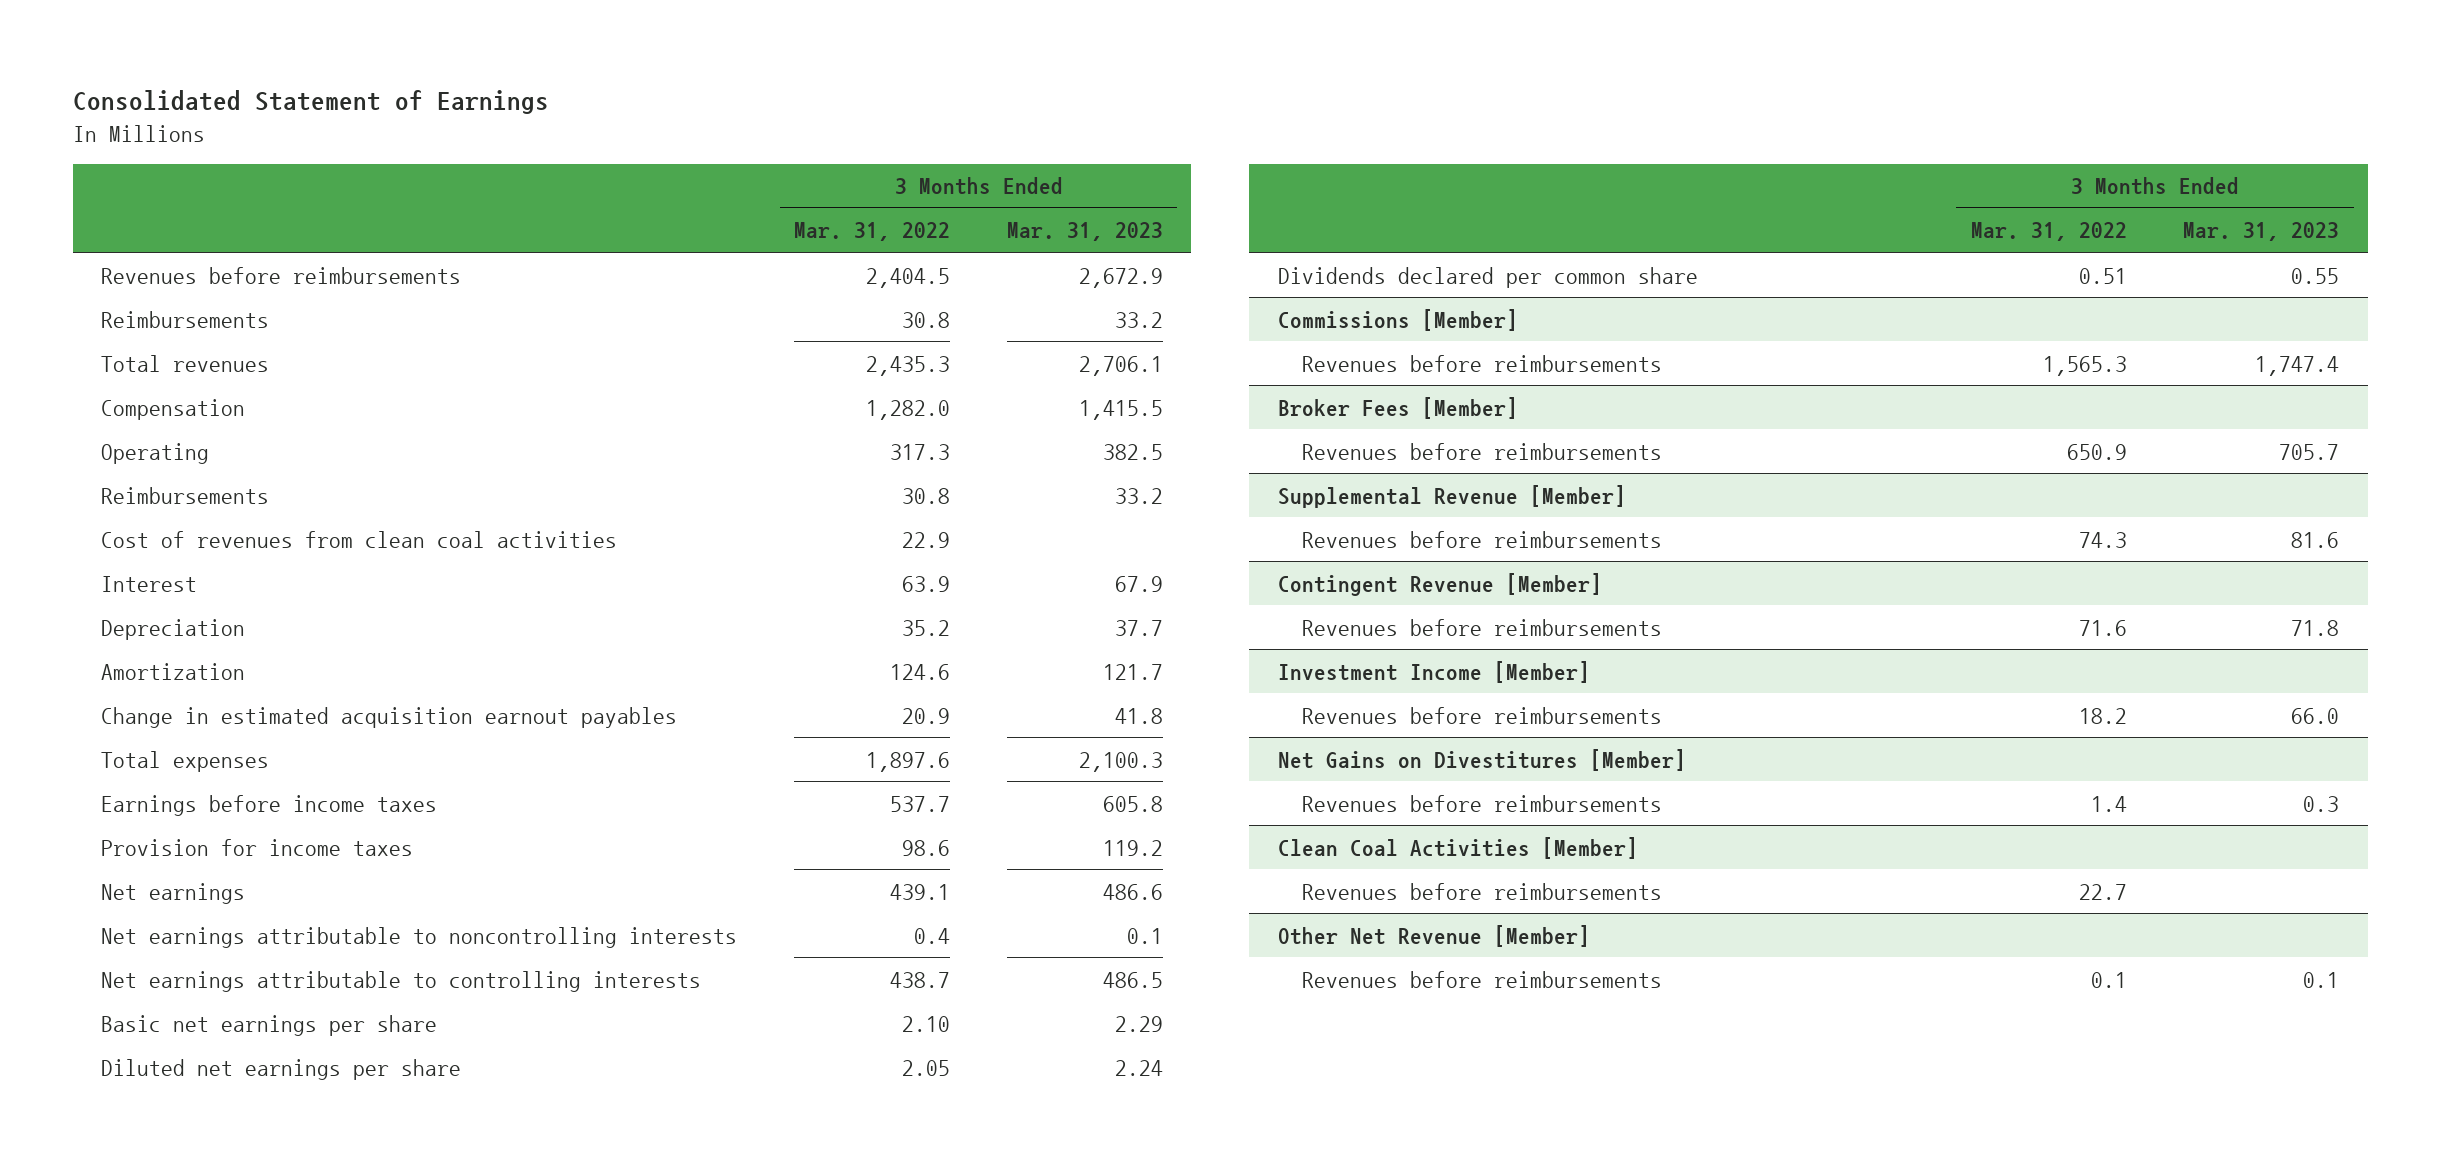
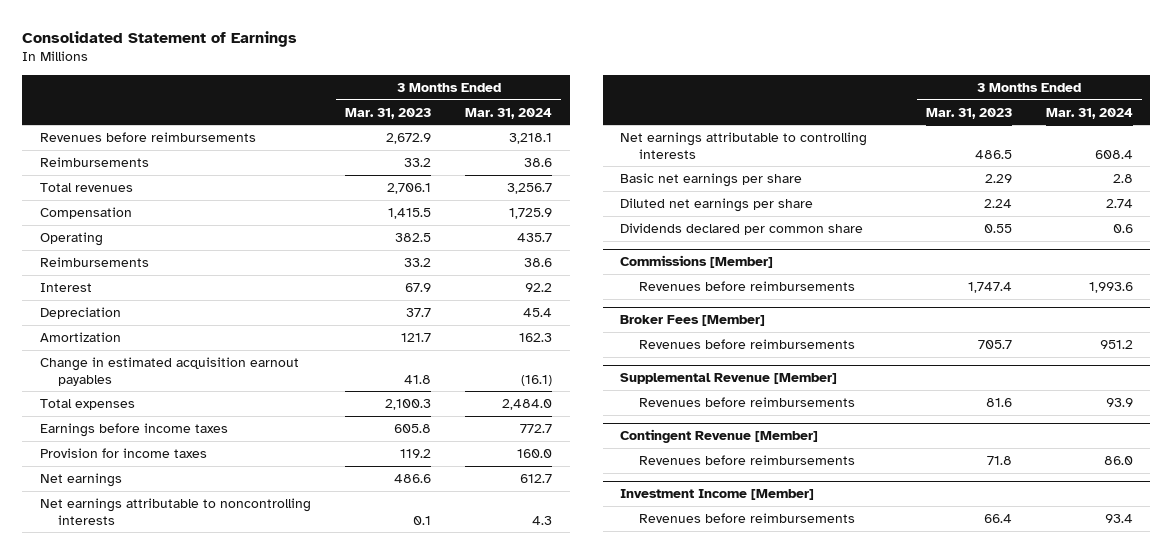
[794,222,951,242] Mar. 31, 2022 -> none
none -> [465,107,553,119] Mar. 31, 2024
[101,530,618,548] Cost of revenues from clean coal activities -> none
[1277,748,1686,771] Net Gains on Divestitures [Member] -> none
[1302,794,1663,812] Revenues before reimbursements -> none
[1277,836,1638,859] Clean Coal Activities [Member] -> none
[1302,882,1663,900] Revenues before reimbursements -> none
[1277,924,1590,947] Other Net Revenue [Member] -> none
[1302,970,1663,988] Revenues before reimbursements -> none
[2291,707,2340,724] 66.0 -> [983,513,1012,523] 66.4

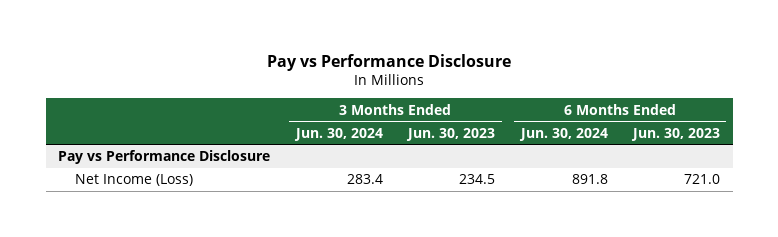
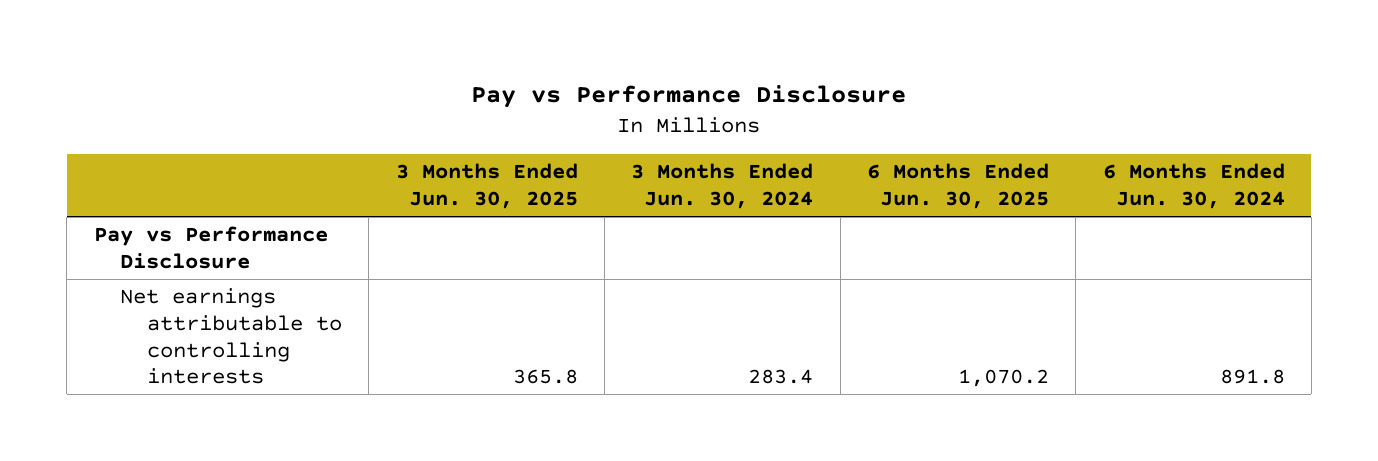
[406,127,496,141] Jun. 30, 2023 -> none
[631,127,721,141] Jun. 30, 2023 -> none
none -> [395,163,578,210] 3 Months Ended Jun. 30, 2025
none -> [866,163,1049,210] 6 Months Ended Jun. 30, 2025
[75,174,194,187] Net Income (Loss) -> [120,288,342,385] Net earnings attributable to controlling interests

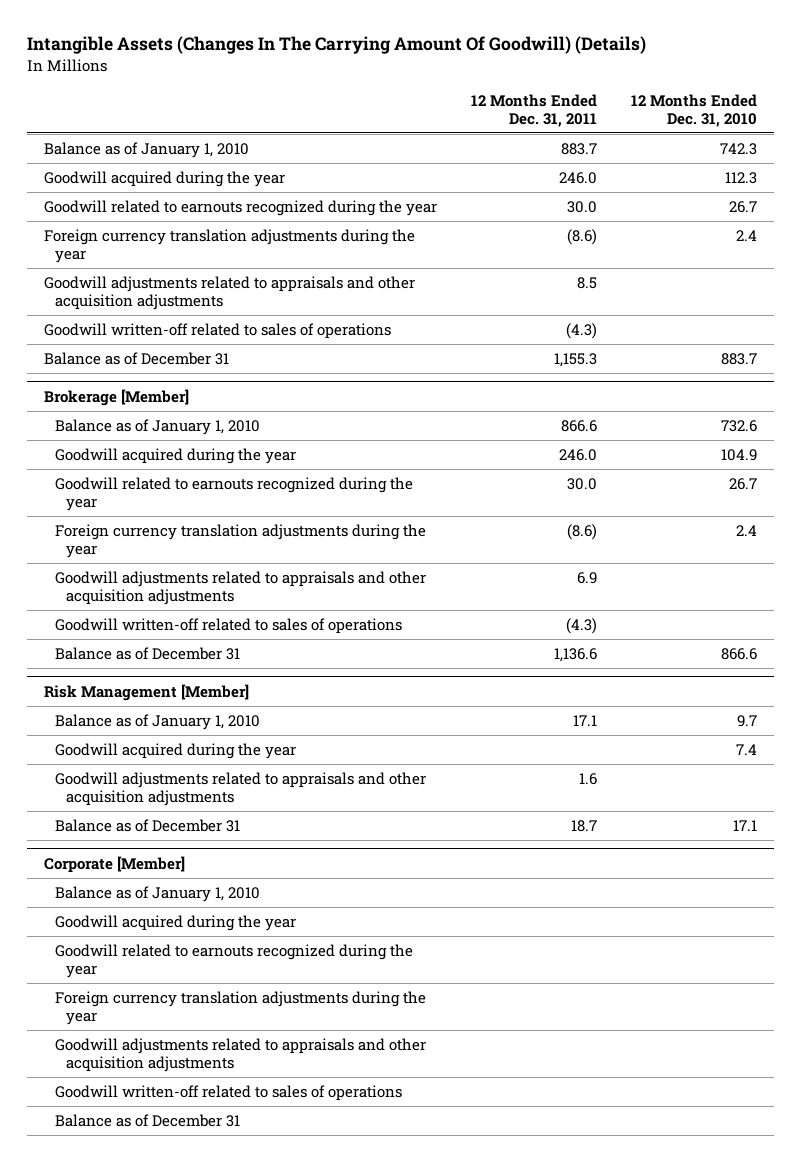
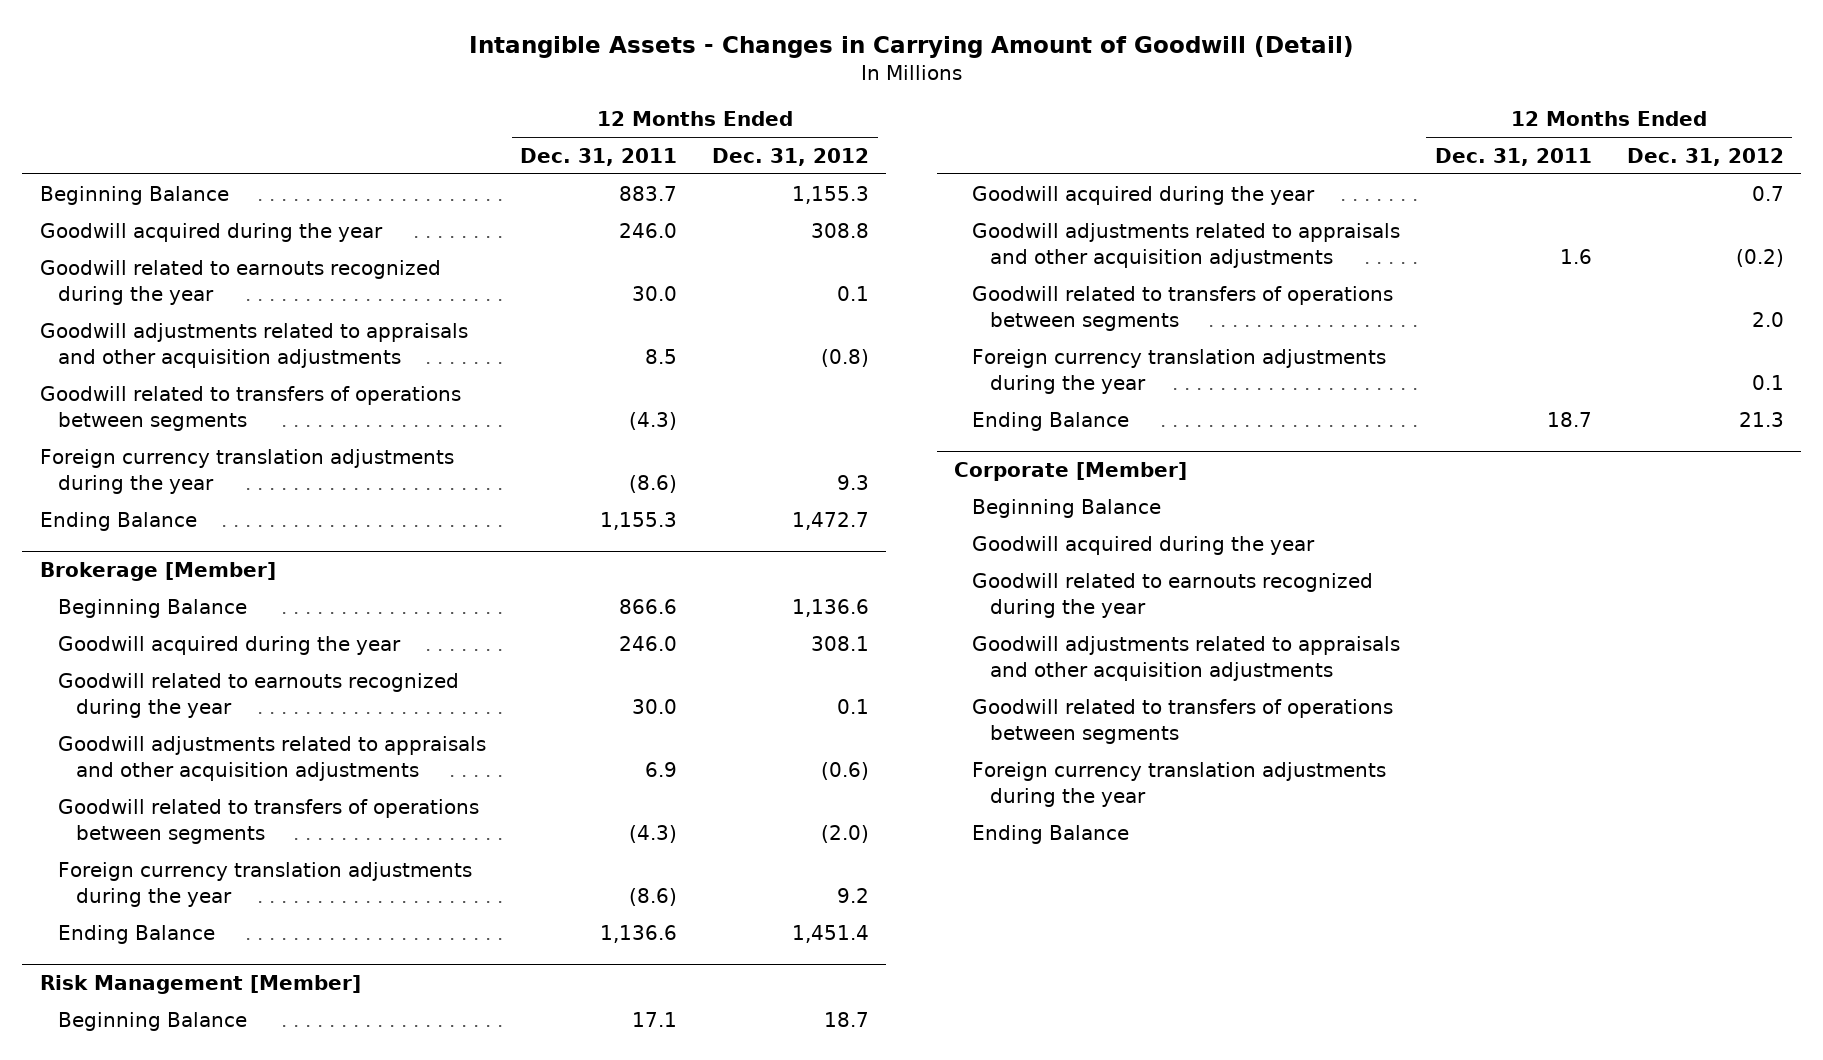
[26,36,646,55] Intangible Assets (Changes In The Carrying Amount Of Goodwill) (Details) -> [468,36,1354,59] Intangible Assets - Changes in Carrying Amount of Goodwill (Detail)
[630,93,757,127] 12 Months Ended Dec. 31, 2010 -> none
none -> [712,147,870,166] Dec. 31, 2012
[43,141,249,158] Balance as of January 1, 2010 -> [39,185,229,205] Beginning Balance
[43,322,391,339] Goodwill written-off related to sales of operations -> [39,385,461,431] Goodwill related to transfers of operations between segments
[43,228,415,263] Foreign currency translation adjustments during the year -> [39,448,454,494] Foreign currency translation adjustments during the year
[43,351,229,365] Balance as of December 31 -> [39,511,197,531] Ending Balance
[54,418,260,435] Balance as of January 1, 2010 -> [57,598,247,618] Beginning Balance
[54,617,402,634] Goodwill written-off related to sales of operations -> [57,798,479,844] Goodwill related to transfers of operations between segments
[54,523,426,558] Foreign currency translation adjustments during the year -> [57,861,472,907] Foreign currency translation adjustments during the year
[54,646,240,660] Balance as of December 31 -> [57,924,215,944] Ending Balance
[54,713,260,730] Balance as of January 1, 2010 -> [57,1011,247,1031] Beginning Balance
none -> [972,285,1394,331] Goodwill related to transfers of operations between segments
none -> [972,348,1387,394] Foreign currency translation adjustments during the year
[54,818,240,832] Balance as of December 31 -> [972,411,1130,431] Ending Balance
[54,885,260,902] Balance as of January 1, 2010 -> none
none -> [972,498,1162,518] Beginning Balance
[54,1113,240,1127] Balance as of December 31 -> none
[54,1084,402,1101] Goodwill written-off related to sales of operations -> [972,698,1394,744] Goodwill related to transfers of operations between segments
[54,990,426,1025] Foreign currency translation adjustments during the year -> [972,761,1387,807] Foreign currency translation adjustments during the year
none -> [972,824,1130,844] Ending Balance

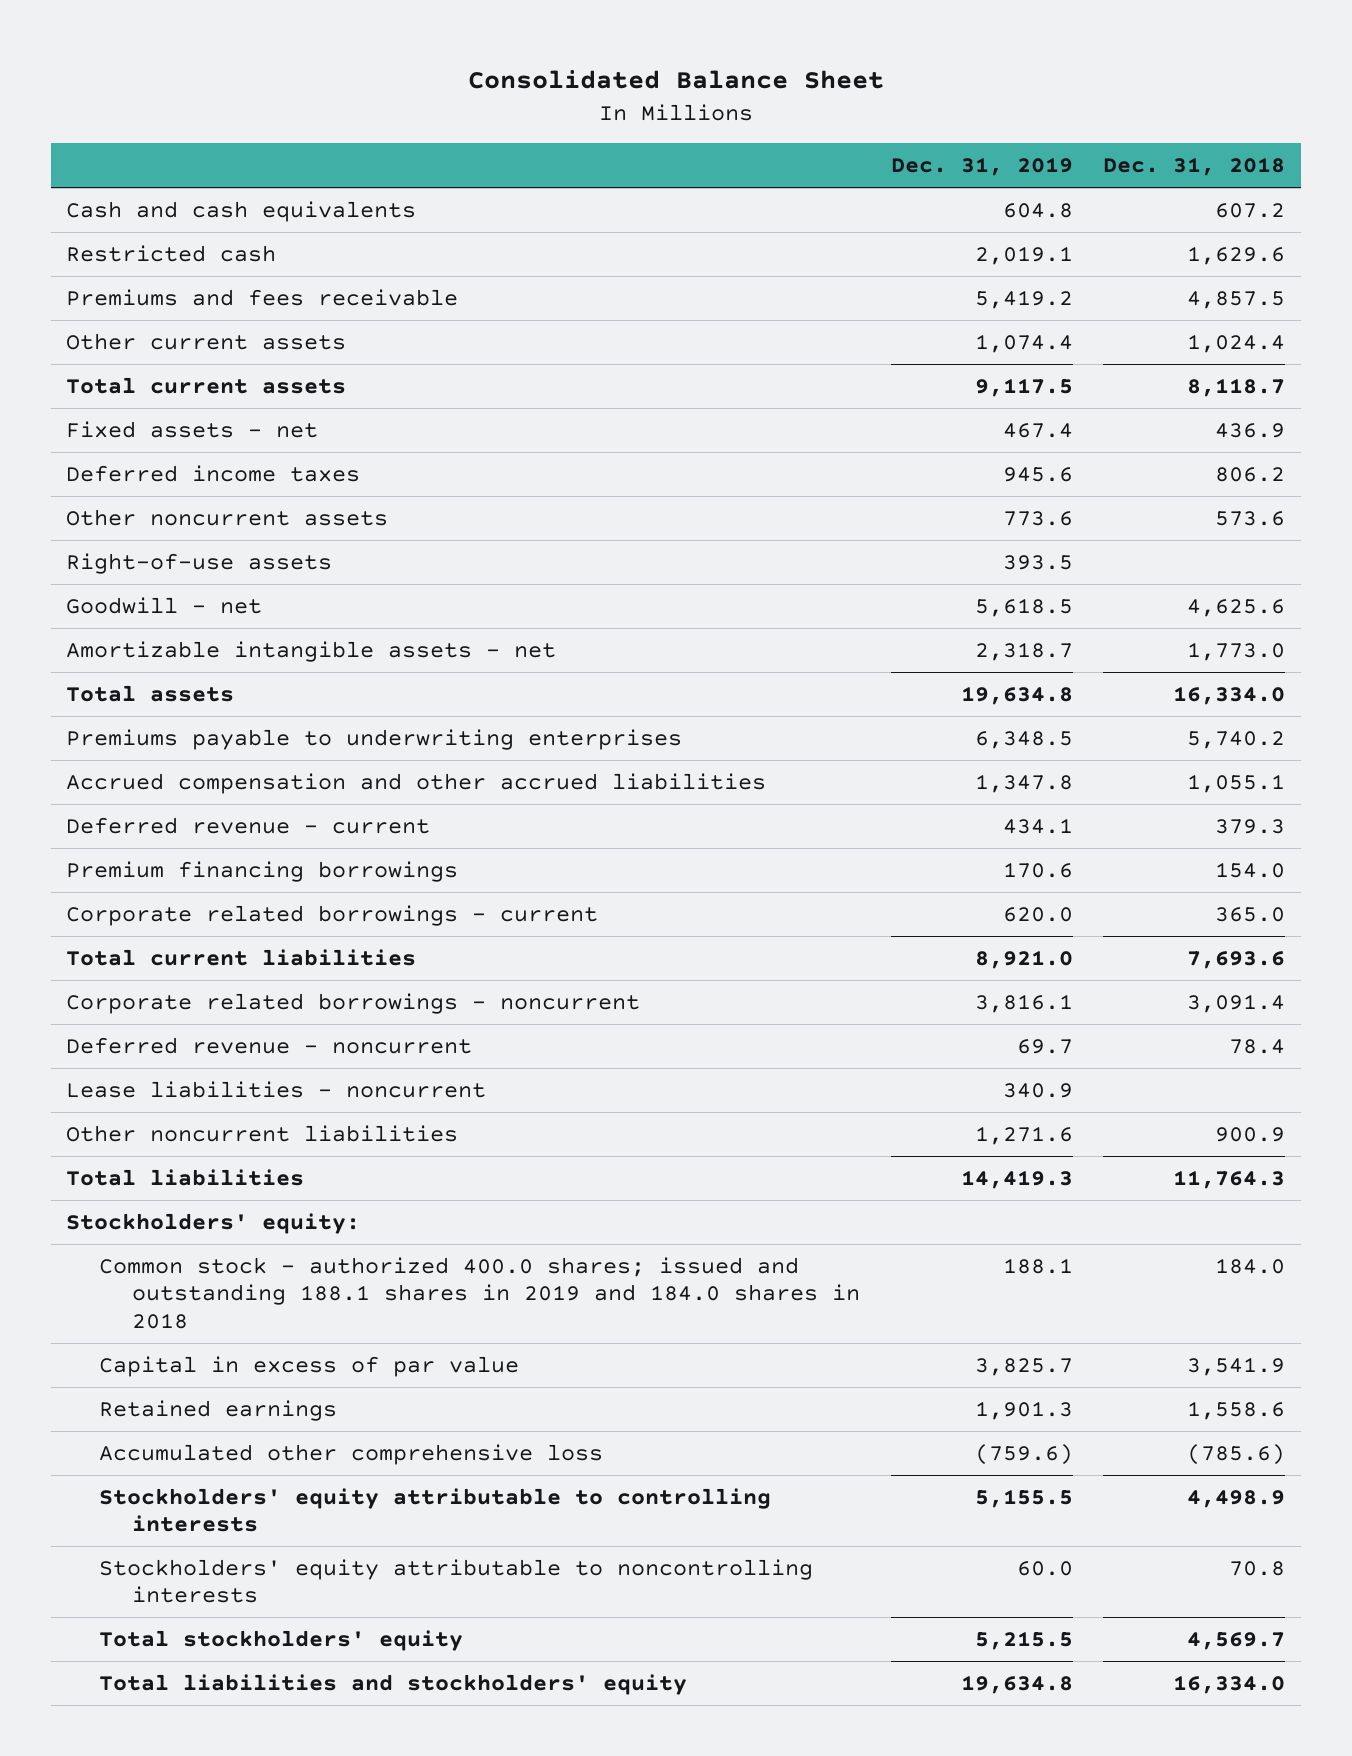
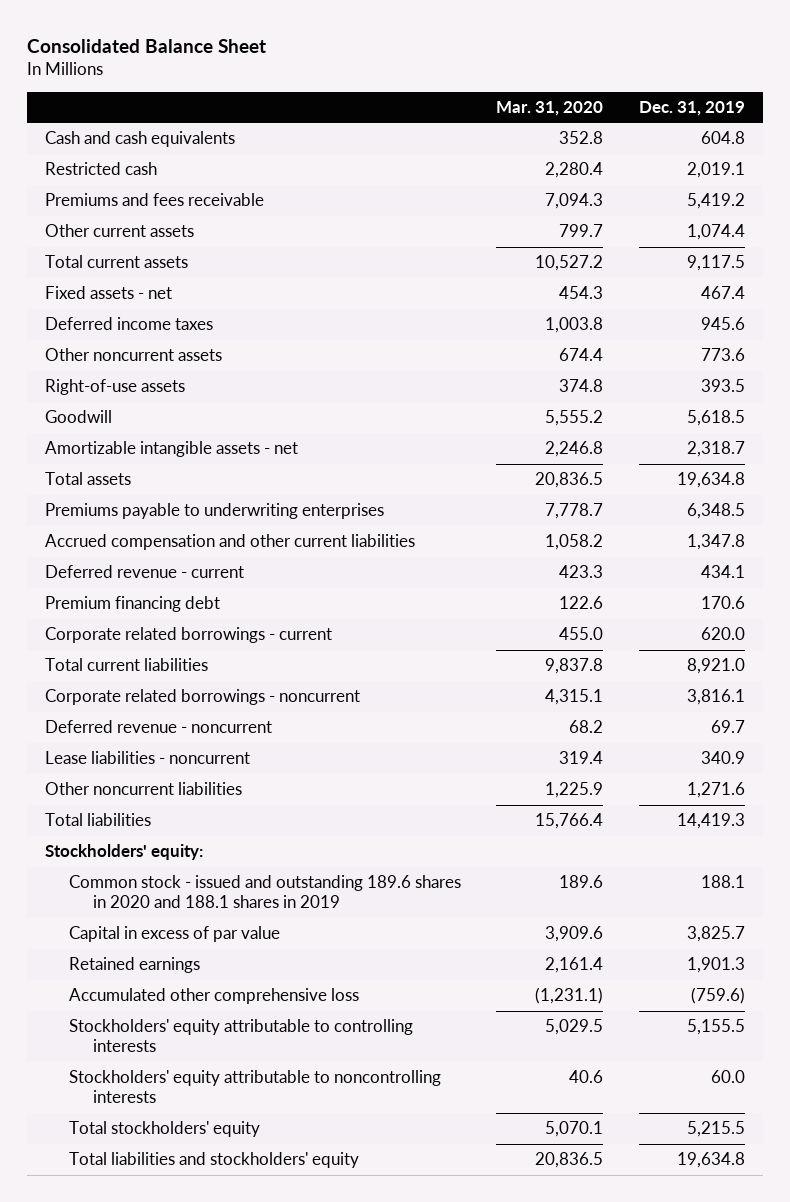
[1103,157,1286,177] Dec. 31, 2018 -> none
none -> [496,100,604,116] Mar. 31, 2020
[66,596,263,614] Goodwill - net -> [44,410,112,424] Goodwill
[66,772,767,794] Accrued compensation and other accrued liabilities -> [44,534,415,551] Accrued compensation and other current liabilities
[66,860,459,882] Premium financing borrowings -> [44,596,220,613] Premium financing debt
[99,1256,860,1329] Common stock - authorized 400.0 shares; issued and outstanding 188.1 shares in 2019 and 184.0 shares in 2018 -> [68,875,461,909] Common stock - issued and outstanding 189.6 shares in 2020 and 188.1 shares in 2019

